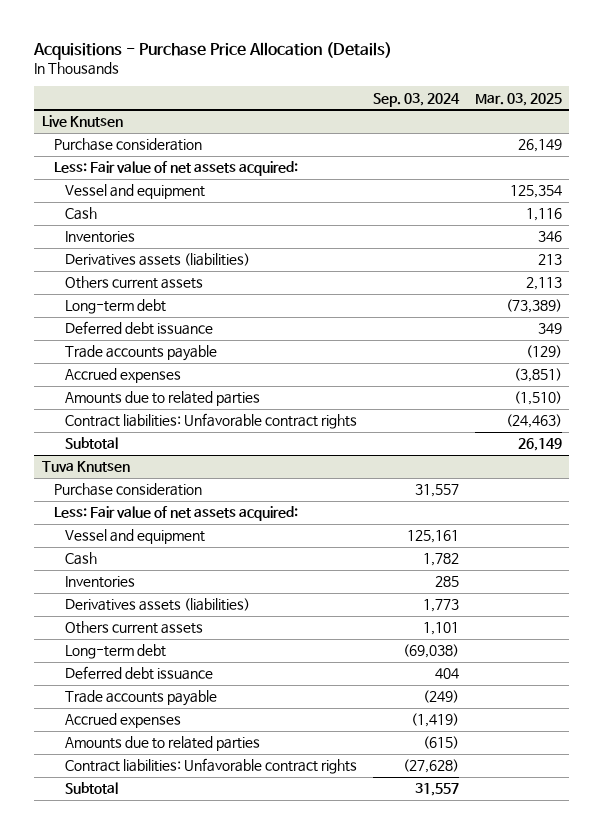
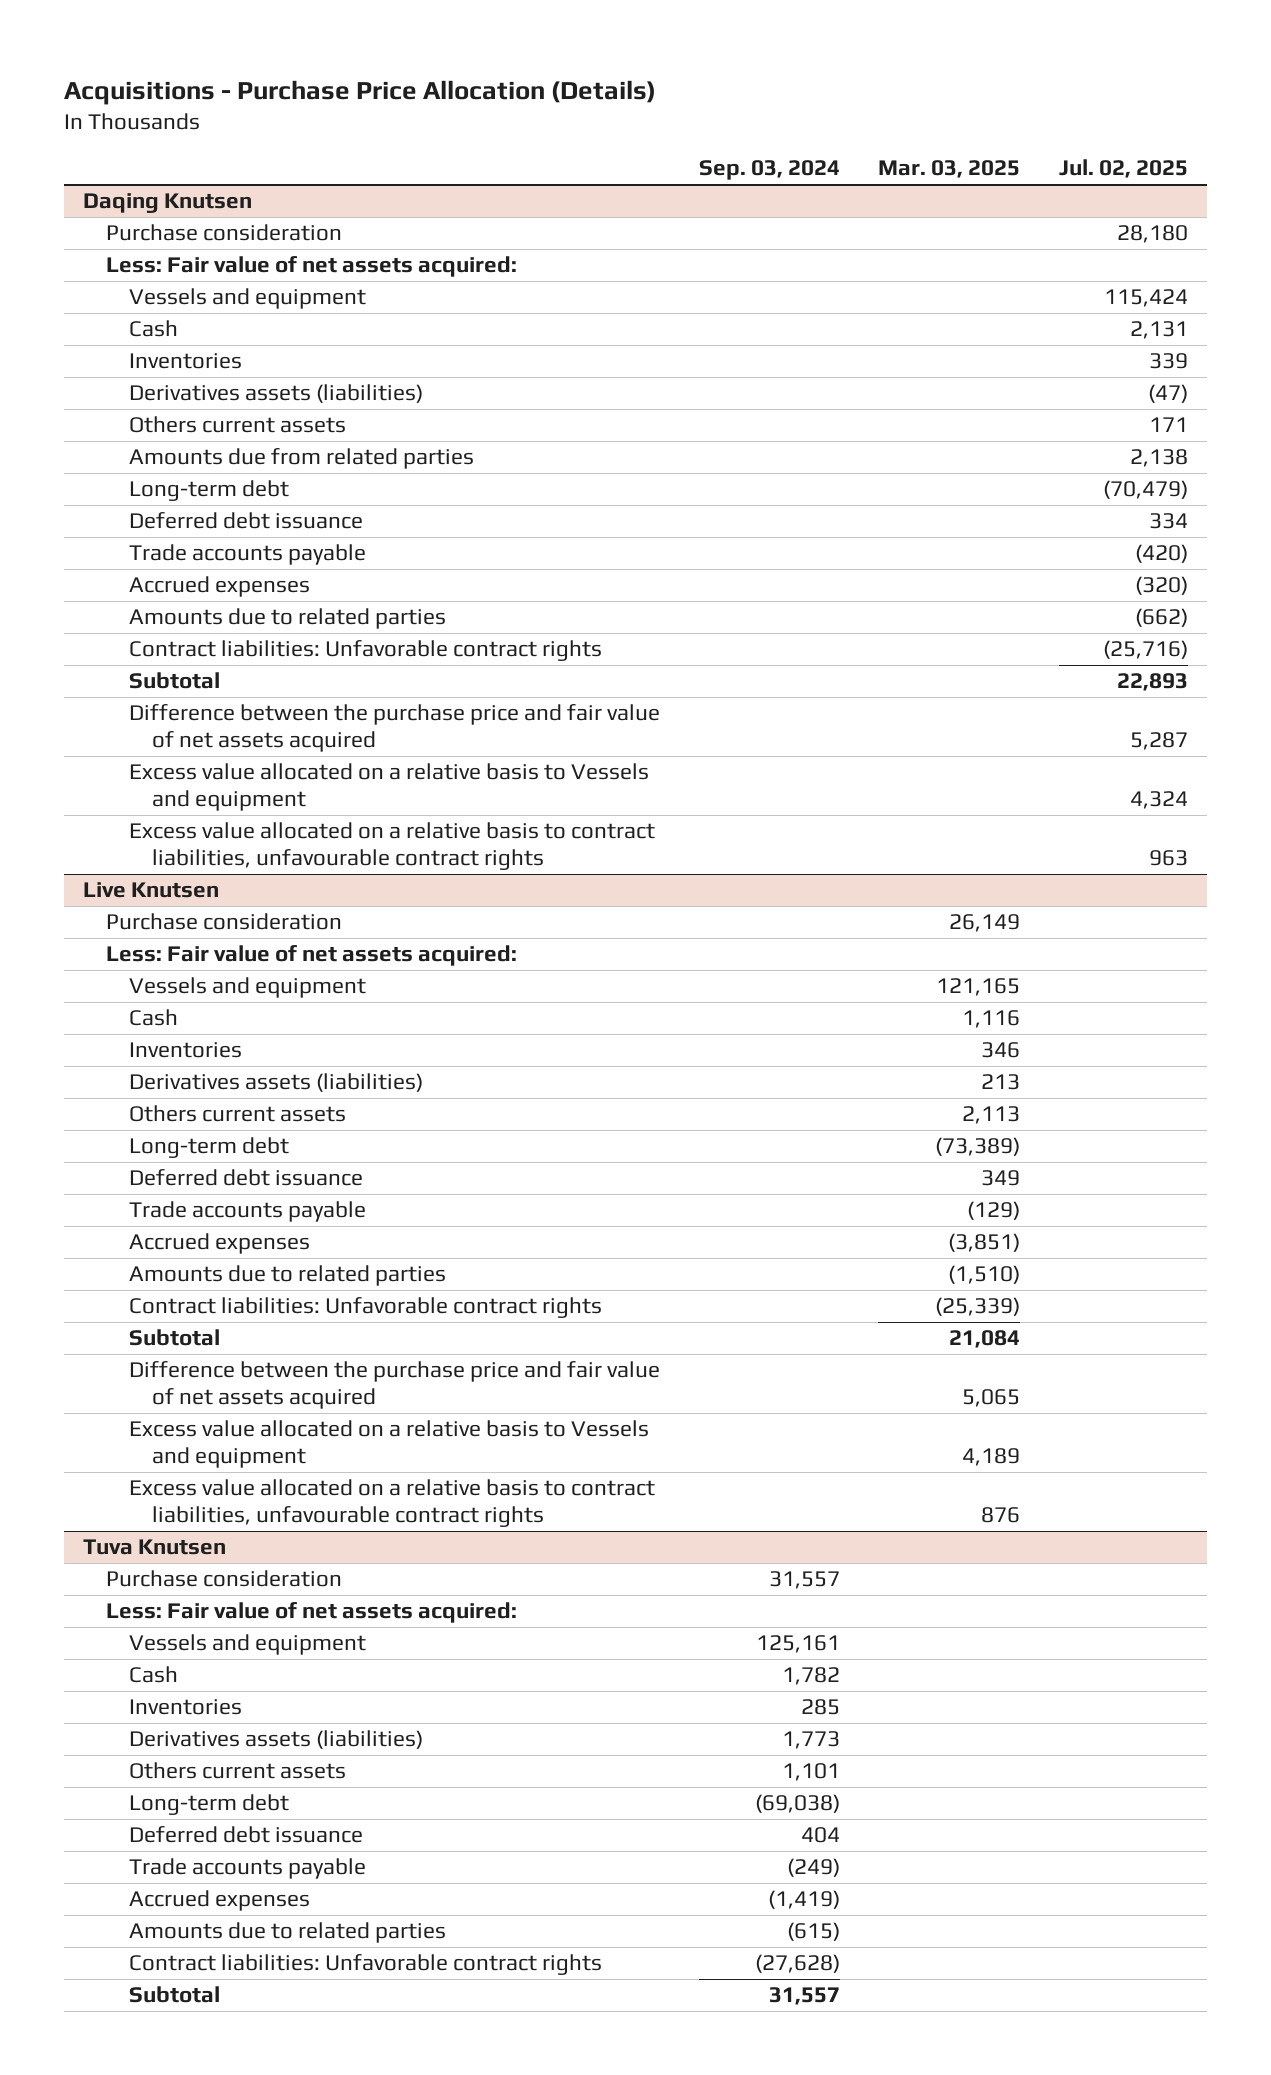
none -> [1058,159,1188,179] Jul. 02, 2025
none -> [83,193,253,214] Daqing Knutsen
none -> [106,224,343,242] Purchase consideration
none -> [106,256,518,278] Less: Fair value of net assets acquired:
none -> [129,288,367,310] Vessels and equipment
none -> [129,320,179,338] Cash
none -> [129,353,243,370] Inventories
none -> [129,384,424,404] Derivatives assets (liabilities)
none -> [129,416,347,434] Others current assets
none -> [129,448,475,470] Amounts due from related parties
none -> [129,480,290,502] Long-term debt
none -> [129,512,364,530] Deferred debt issuance
none -> [129,544,367,566] Trade accounts payable
none -> [129,576,311,598] Accrued expenses
none -> [129,608,447,630] Amounts due to related parties
none -> [129,640,603,662] Contract liabilities: Unfavorable contract rights
none -> [129,672,221,690] Subtotal
none -> [129,704,661,752] Difference between the purchase price and fair value of net assets acquired
none -> [129,763,650,811] Excess value allocated on a relative basis to Vessels and equipment
none -> [129,822,656,870] Excess value allocated on a relative basis to contract liabilities, unfavourable contract rights
[64,184,205,200] Vessel and equipment -> [129,977,367,999] Vessels and equipment
[509,185,562,199] 125,354 -> [936,978,1021,997] 121,165
[505,414,562,429] (24,463) -> [935,1297,1021,1317] (25,339)
[517,438,562,452] 26,149 -> [949,1330,1021,1349] 21,084
none -> [129,1361,661,1409] Difference between the purchase price and fair value of net assets acquired
none -> [129,1420,650,1468] Excess value allocated on a relative basis to Vessels and equipment
none -> [129,1479,656,1527] Excess value allocated on a relative basis to contract liabilities, unfavourable contract rights
[64,529,205,545] Vessel and equipment -> [129,1634,367,1656] Vessels and equipment

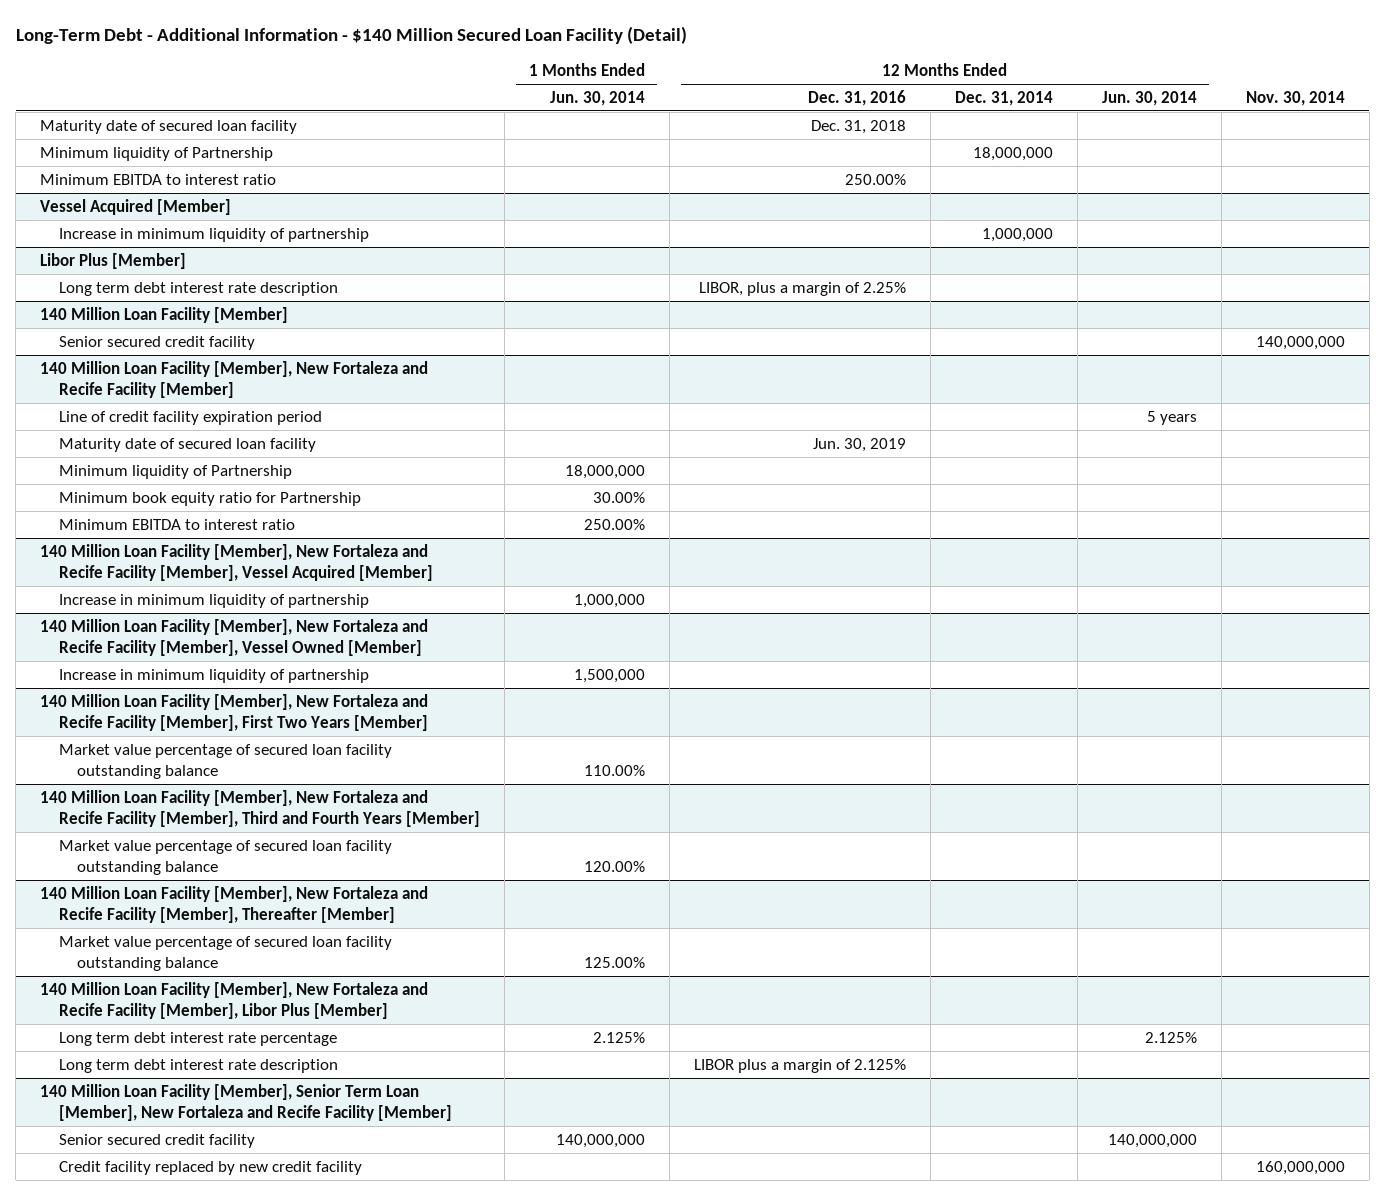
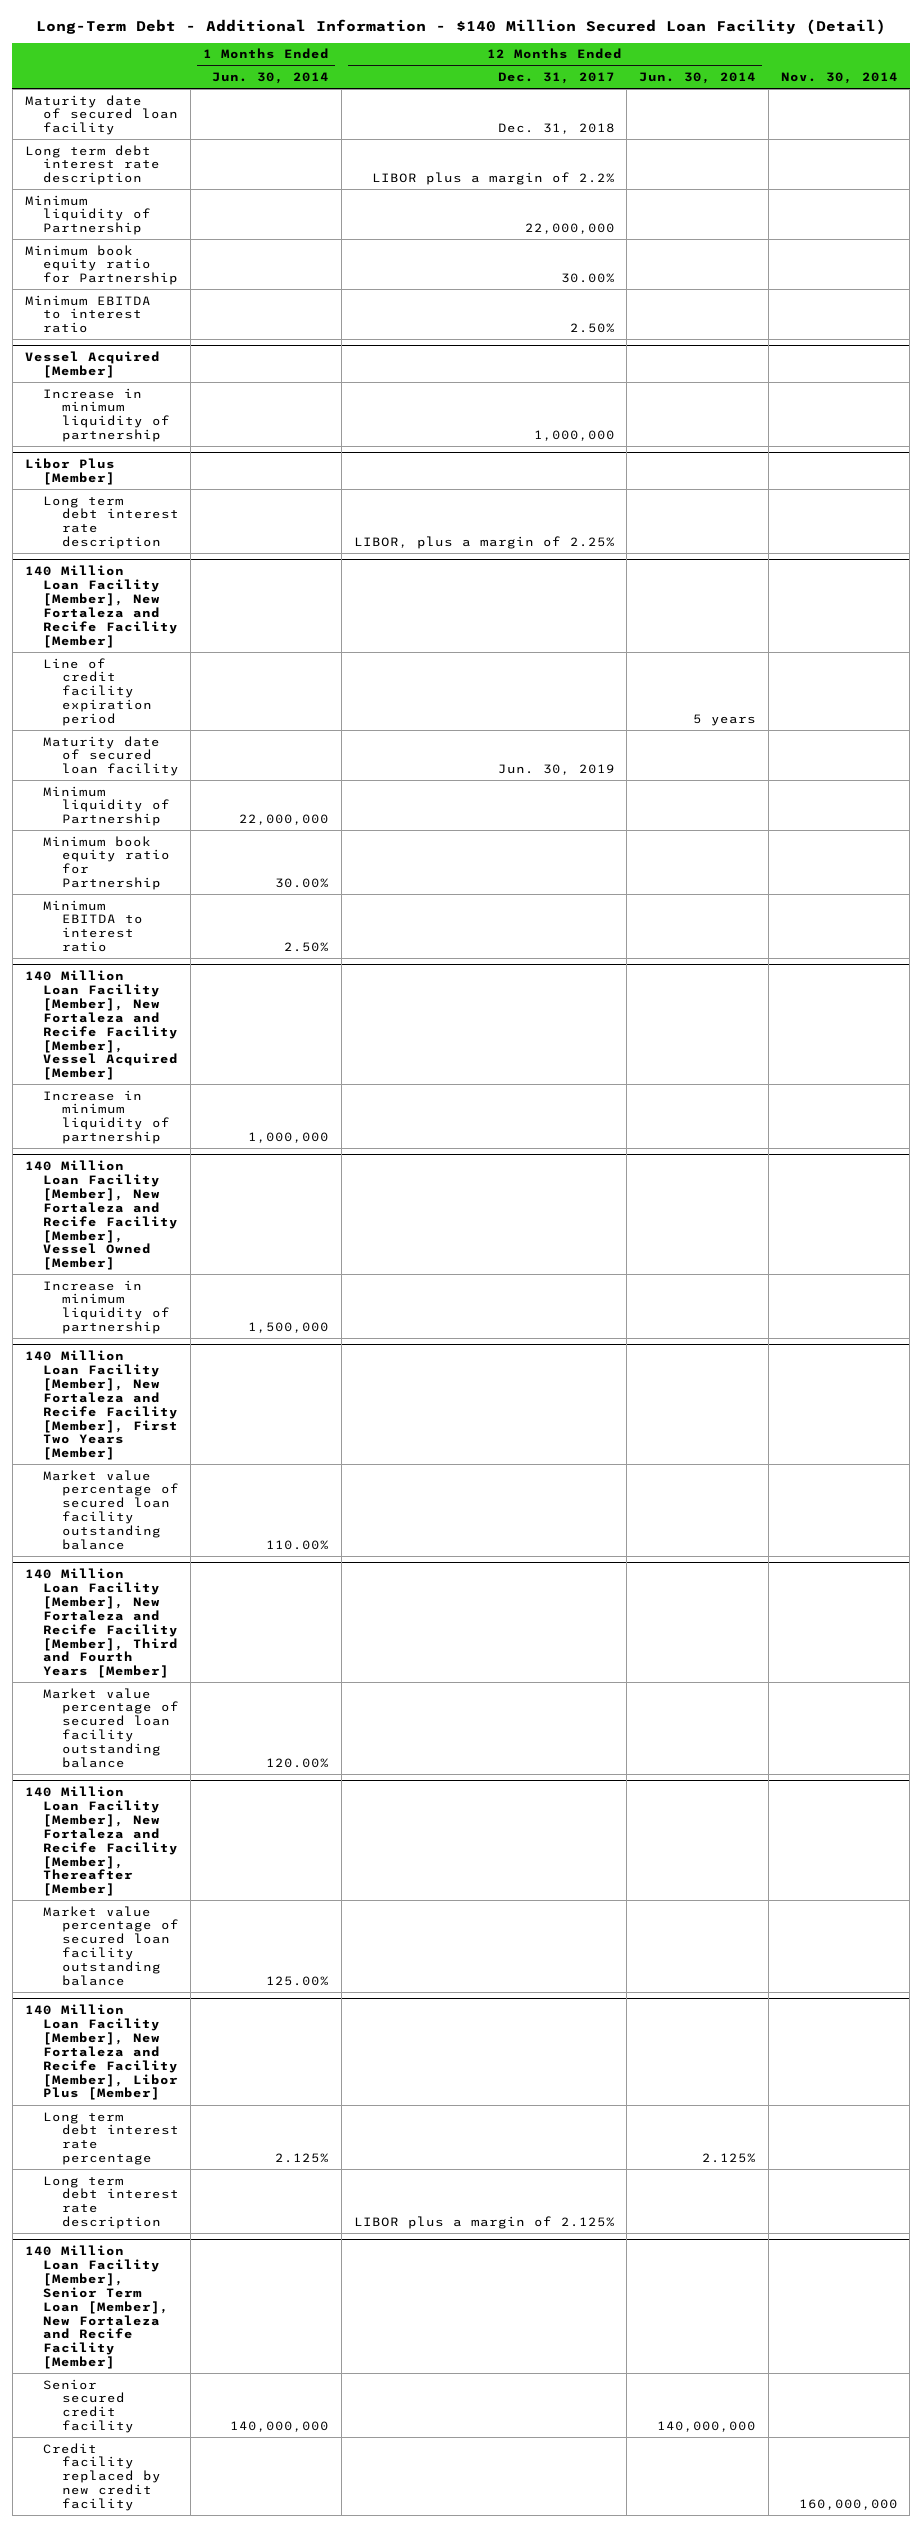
[807,89,906,106] Dec. 31, 2016 -> none
[954,90,1053,106] Dec. 31, 2014 -> none
none -> [497,72,615,85] Dec. 31, 2017
none -> [24,144,161,186] Long term debt interest rate description
none -> [24,244,179,286] Minimum book equity ratio for Partnership
[40,306,289,323] 140 Million Loan Facility [Member] -> none
[58,335,255,350] Senior secured credit facility -> none
[564,464,645,479] 18,000,000 -> [239,814,330,826] 22,000,000
[583,518,645,530] 250.00% -> [284,941,330,952] 2.50%

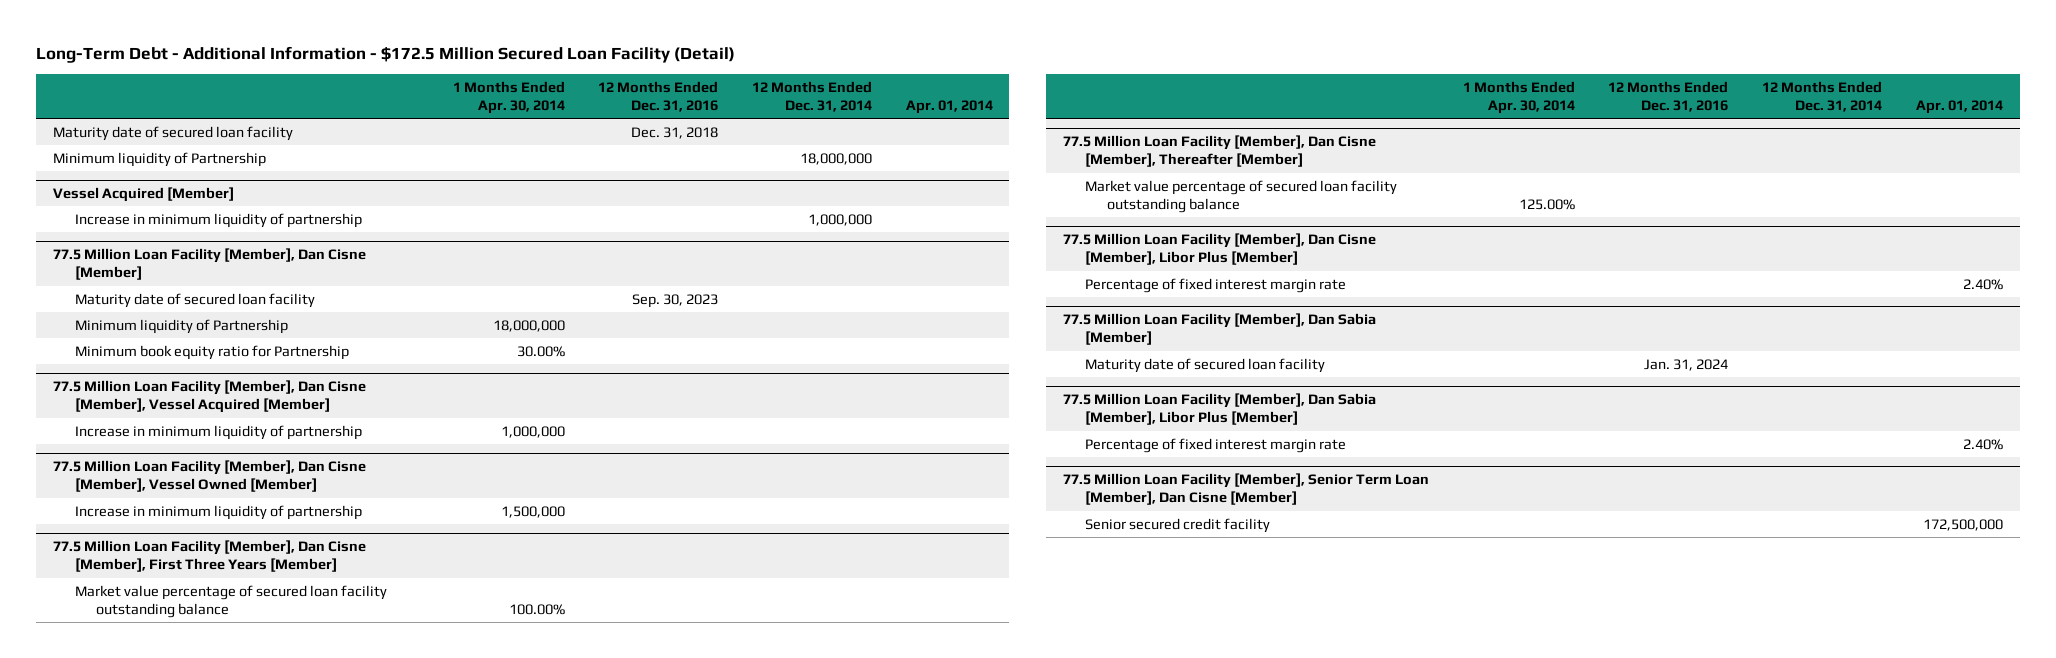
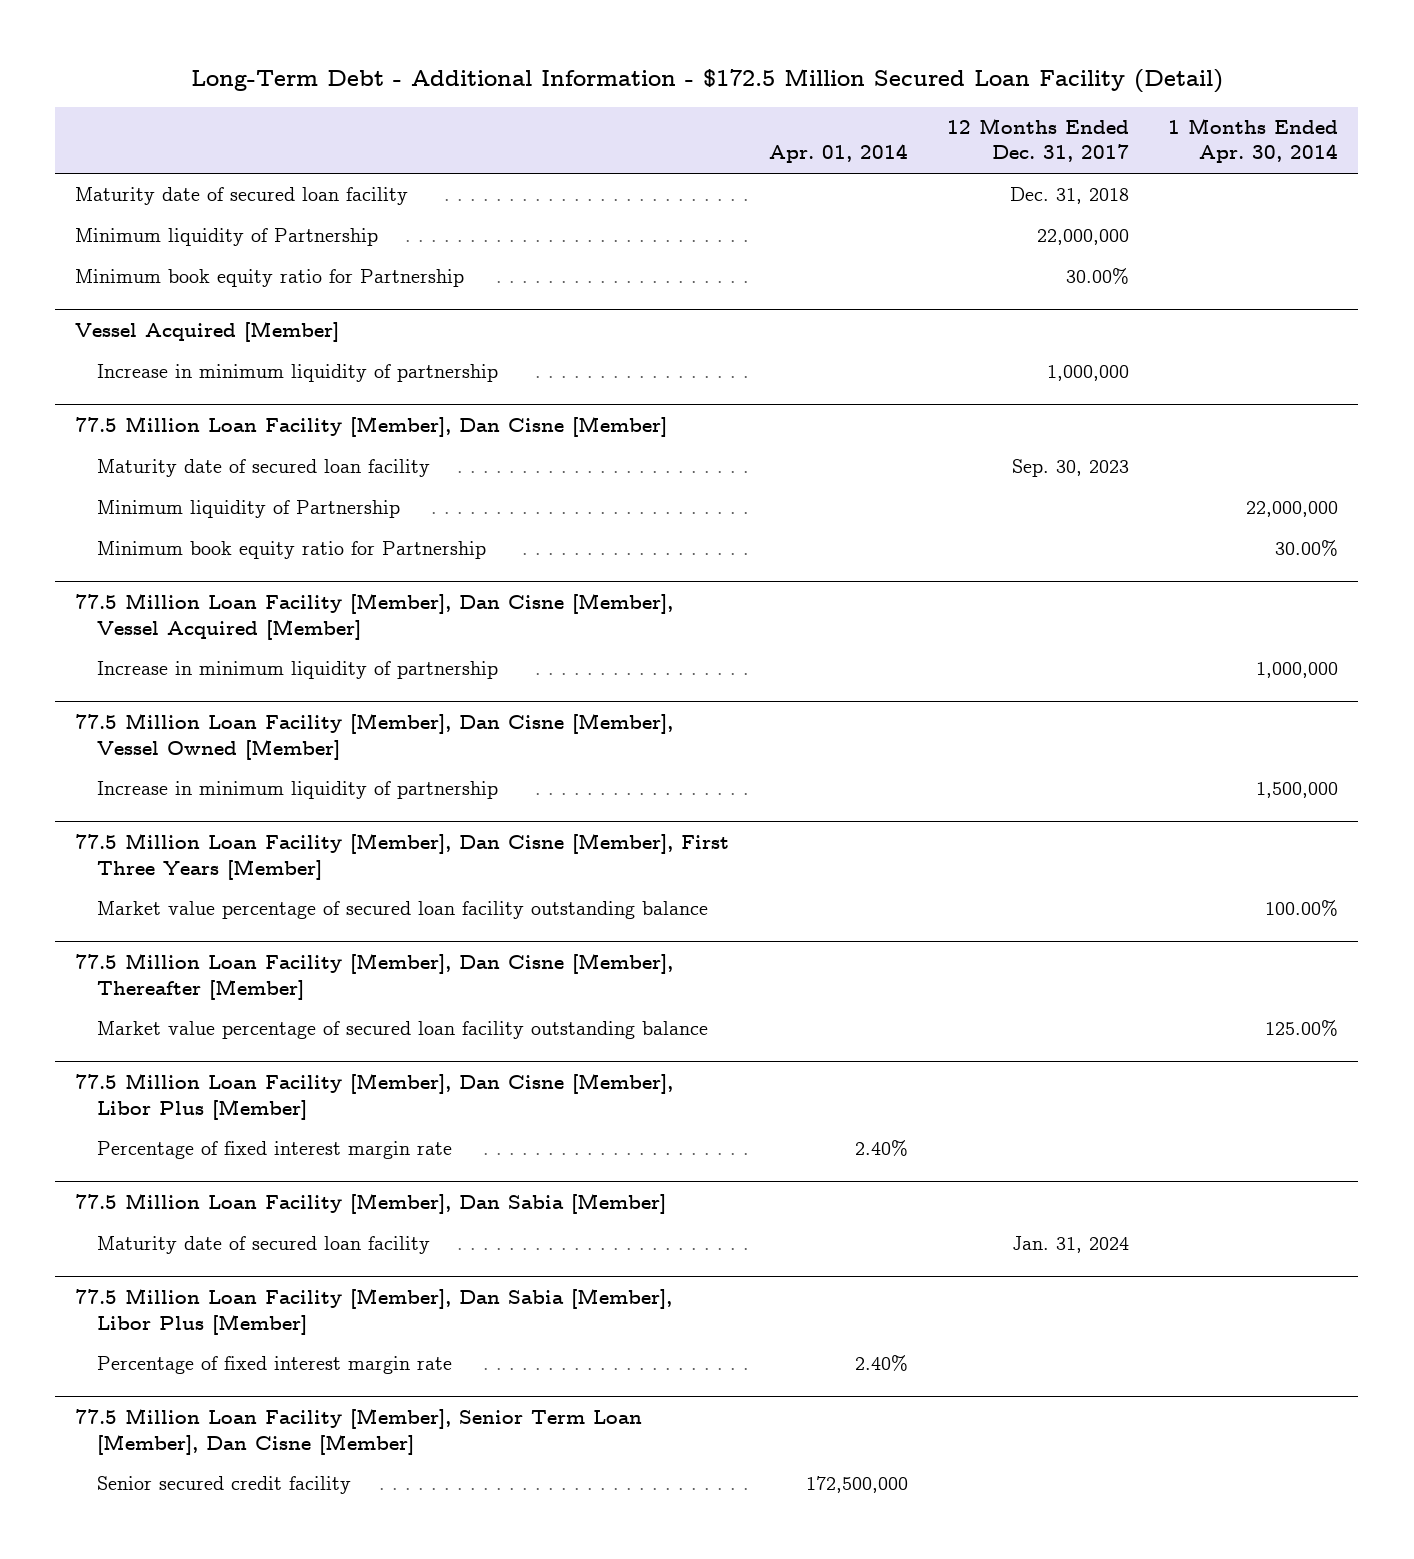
[598,80,719,112] 12 Months Ended Dec. 31, 2016 -> none
[751,80,872,112] 12 Months Ended Dec. 31, 2014 -> none
none -> [946,117,1129,163] 12 Months Ended Dec. 31, 2017
none -> [75,269,465,288] Minimum book equity ratio for Partnership
[492,319,565,332] 18,000,000 -> [1246,501,1339,518] 22,000,000

